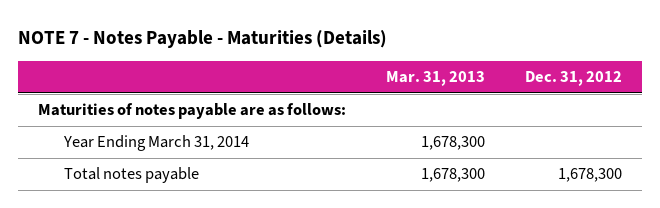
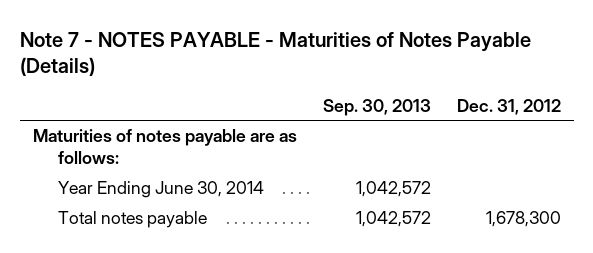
[18,30,388,49] NOTE 7 - Notes Payable - Maturities (Details) -> [19,31,531,77] Note 7 - NOTES PAYABLE - Maturities of Notes Payable (Details)
[385,71,485,87] Mar. 31, 2013 -> none
none -> [322,98,431,116] Sep. 30, 2013
[63,135,250,152] Year Ending March 31, 2014 -> [58,181,265,199] Year Ending June 30, 2014

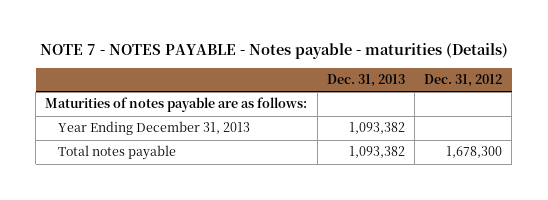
[19,31,531,77] Note 7 - NOTES PAYABLE - Maturities of Notes Payable (Details) -> [39,43,508,60] NOTE 7 - NOTES PAYABLE - Notes payable - maturities (Details)
[322,98,431,116] Sep. 30, 2013 -> none
none -> [326,74,405,88] Dec. 31, 2013
[58,181,265,199] Year Ending June 30, 2014 -> [57,121,250,136] Year Ending December 31, 2013

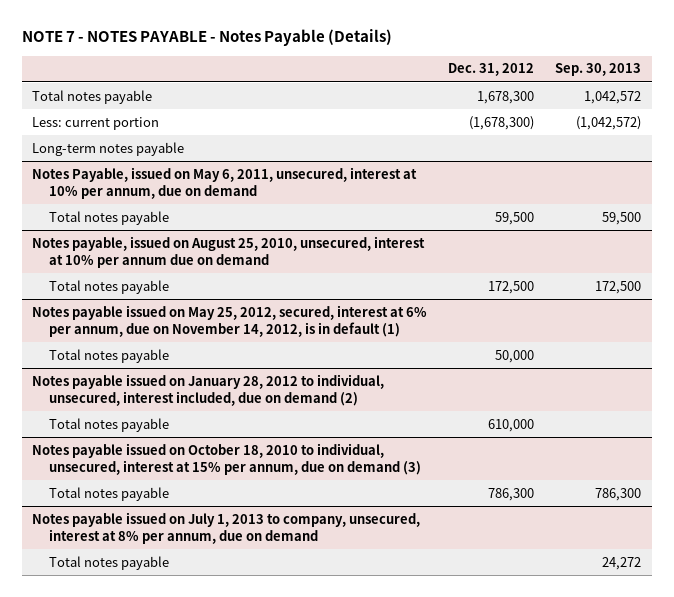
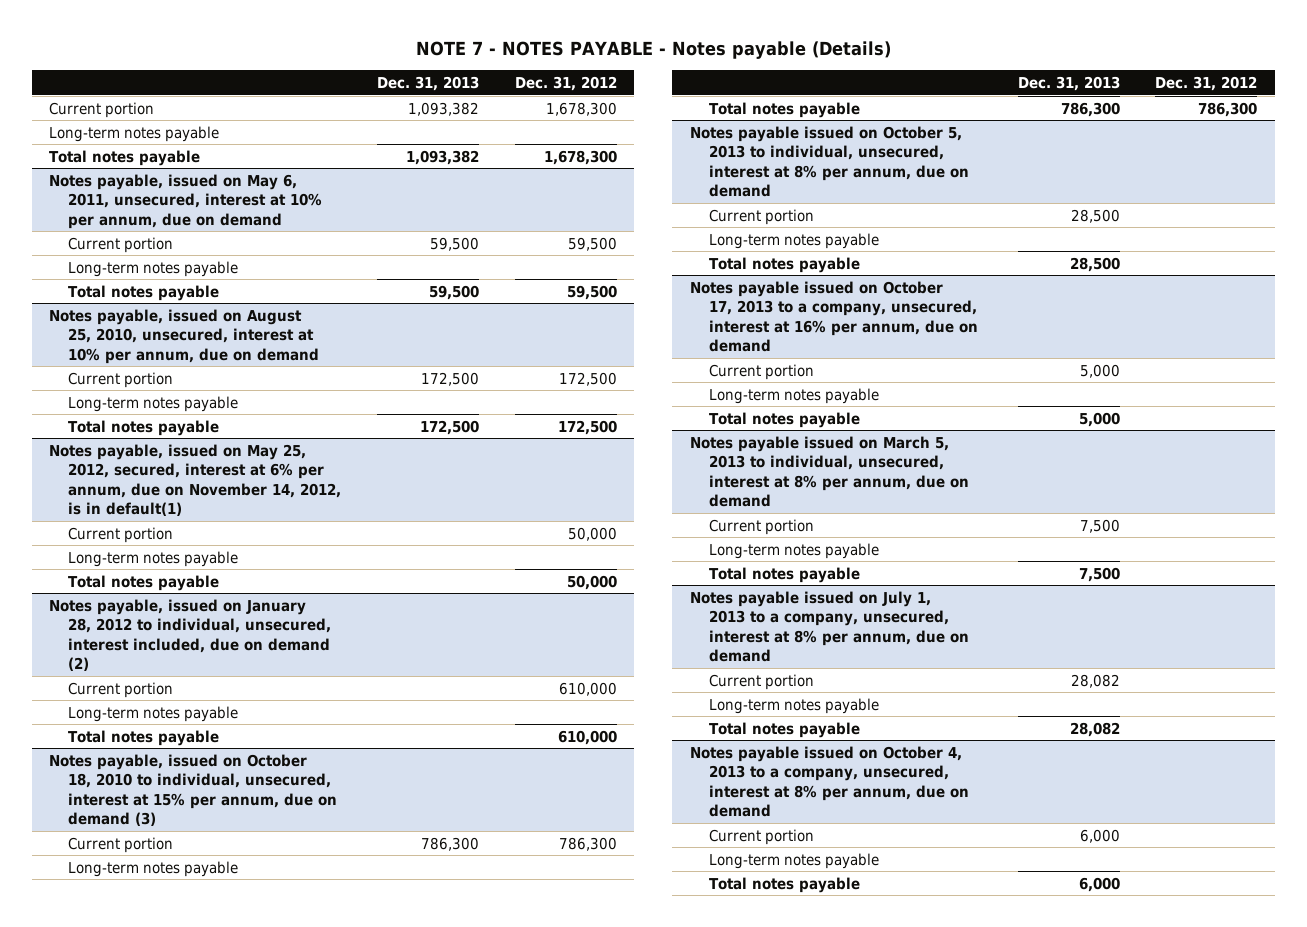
[21,29,392,47] NOTE 7 - NOTES PAYABLE - Notes Payable (Details) -> [416,41,892,60] NOTE 7 - NOTES PAYABLE - Notes payable (Details)
[555,63,642,77] Sep. 30, 2013 -> none
none -> [376,76,479,92] Dec. 31, 2013
[32,116,160,130] Less: current portion -> [49,101,155,118] Current portion
[469,115,535,130] (1,678,300) -> [545,101,617,116] 1,678,300
[32,89,153,104] Total notes payable -> [49,149,201,166] Total notes payable
[32,166,418,199] Notes Payable, issued on May 6, 2011, unsecured, interest at 10% per annum, due on demand -> [49,173,323,229] Notes payable, issued on May 6, 2011, unsecured, interest at 10% per annum, due on demand
none -> [68,236,174,253] Current portion
none -> [68,260,239,277] Long-term notes payable
[32,235,426,268] Notes payable, issued on August 25, 2010, unsecured, interest at 10% per annum due on demand -> [49,308,320,364] Notes payable, issued on August 25, 2010, unsecured, interest at 10% per annum, due on demand
none -> [68,371,174,388] Current portion
none -> [68,395,239,412] Long-term notes payable
[32,304,428,337] Notes payable issued on May 25, 2012, secured, interest at 6% per annum, due on November 14, 2012, is in default (1) -> [49,443,342,517] Notes payable, issued on May 25, 2012, secured, interest at 6% per annum, due on November 14, 2012, is in default(1)
none -> [68,526,174,543] Current portion
none -> [68,550,239,567] Long-term notes payable
[32,373,385,406] Notes payable issued on January 28, 2012 to individual, unsecured, interest included, due on demand (2) -> [49,598,332,672] Notes payable, issued on January 28, 2012 to individual, unsecured, interest included, due on demand (2)
none -> [68,681,174,698] Current portion
none -> [68,705,239,722] Long-term notes payable
[32,442,422,475] Notes payable issued on October 18, 2010 to individual, unsecured, interest at 15% per annum, due on demand (3) -> [49,753,338,827] Notes payable, issued on October 18, 2010 to individual, unsecured, interest at 15% per annum, due on demand (3)
none -> [68,836,174,853] Current portion
none -> [68,860,239,877] Long-term notes payable
none -> [690,125,970,198] Notes payable issued on October 5, 2013 to individual, unsecured, interest at 8% per annum, due on demand
none -> [709,208,815,225] Current portion
none -> [709,232,880,249] Long-term notes payable
none -> [709,256,861,273] Total notes payable
none -> [690,280,979,353] Notes payable issued on October 17, 2013 to a company, unsecured, interest at 16% per annum, due on demand
none -> [709,363,815,380] Current portion
none -> [709,387,880,404] Long-term notes payable
none -> [709,411,861,428] Total notes payable
none -> [690,435,970,508] Notes payable issued on March 5, 2013 to individual, unsecured, interest at 8% per annum, due on demand
none -> [709,518,815,535] Current portion
none -> [709,542,880,559] Long-term notes payable
none -> [709,566,861,583] Total notes payable
[32,511,421,544] Notes payable issued on July 1, 2013 to company, unsecured, interest at 8% per annum, due on demand -> [690,590,970,663] Notes payable issued on July 1, 2013 to a company, unsecured, interest at 8% per annum, due on demand
none -> [709,673,815,690] Current portion
none -> [709,697,880,714] Long-term notes payable
none -> [690,745,970,818] Notes payable issued on October 4, 2013 to a company, unsecured, interest at 8% per annum, due on demand
none -> [709,828,815,845] Current portion
none -> [709,852,880,869] Long-term notes payable
none -> [709,876,861,893] Total notes payable

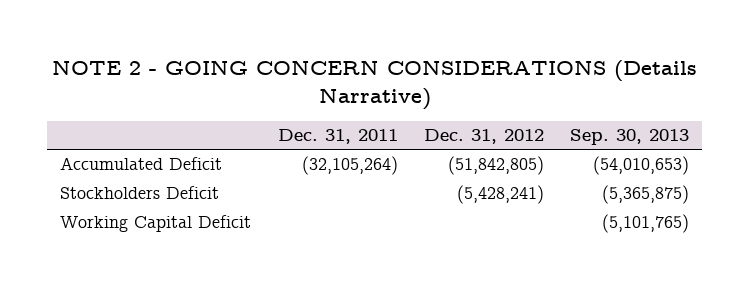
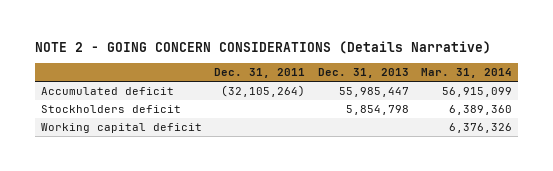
[423,129,544,145] Dec. 31, 2012 -> none
[570,129,690,146] Sep. 30, 2013 -> none
none -> [317,68,409,79] Dec. 31, 2013
none -> [420,68,512,79] Mar. 31, 2014
[60,157,223,171] Accumulated Deficit -> [40,87,174,96] Accumulated deficit
[60,186,220,200] Stockholders Deficit -> [40,105,181,114] Stockholders deficit
[60,215,252,233] Working Capital Deficit -> [40,123,202,134] Working capital deficit

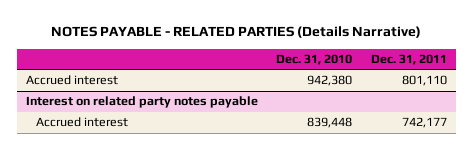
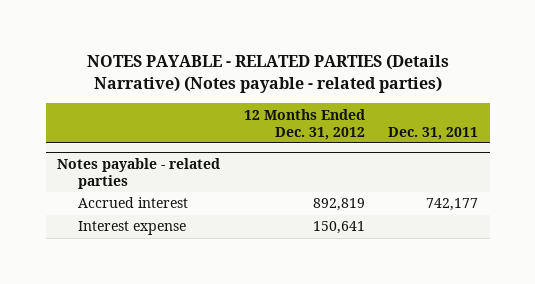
[51,26,422,39] NOTES PAYABLE - RELATED PARTIES (Details Narrative) -> [86,54,449,94] NOTES PAYABLE - RELATED PARTIES (Details Narrative) (Notes payable - related parties)
[276,54,353,66] Dec. 31, 2010 -> none
none -> [243,108,365,140] 12 Months Ended Dec. 31, 2012
[26,75,119,86] Accrued interest -> none
[26,96,259,109] Interest on related party notes payable -> [57,157,221,189] Notes payable - related parties
none -> [78,221,187,236] Interest expense

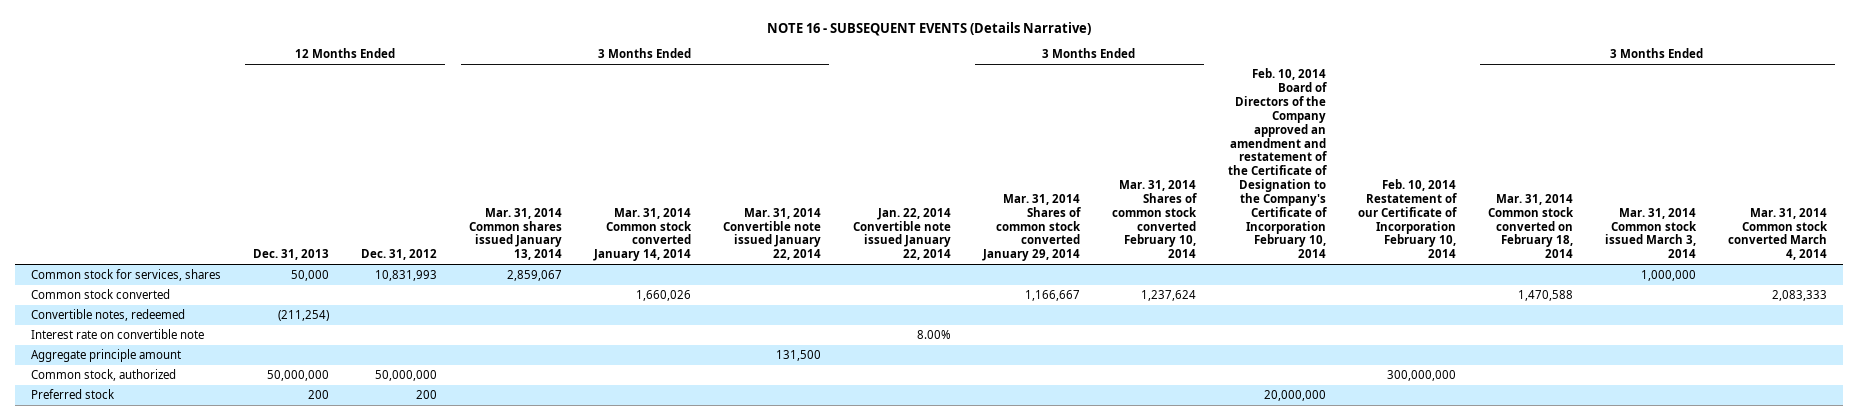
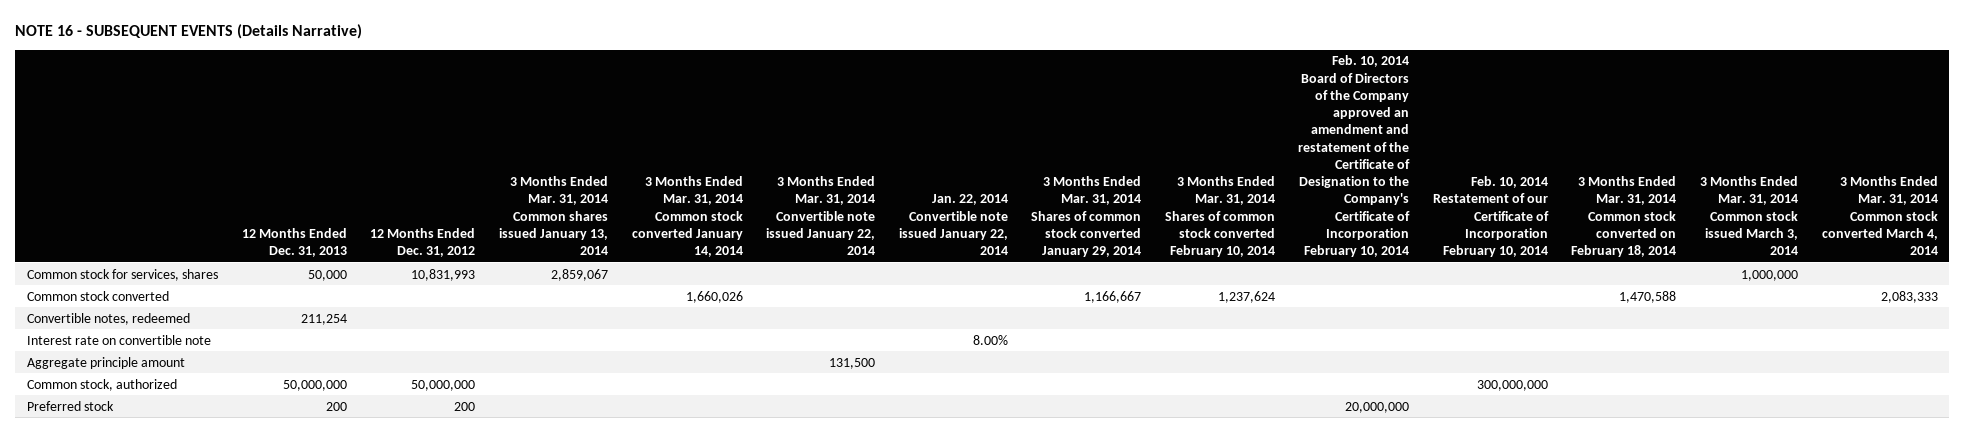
[278,310,330,322] (211,254) -> [300,313,347,325] 211,254

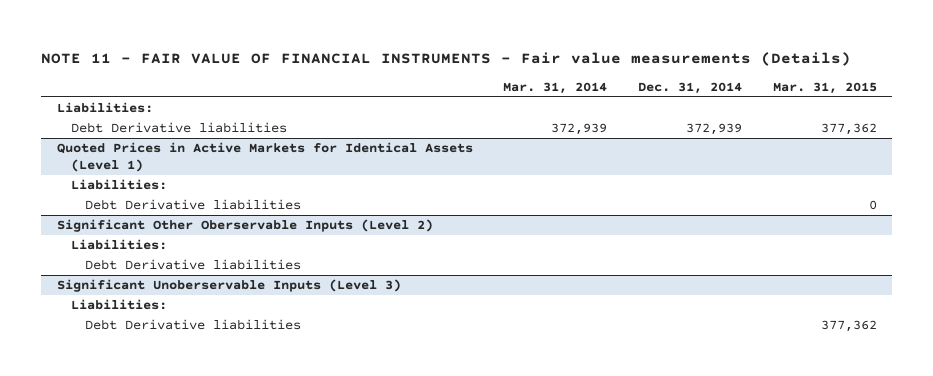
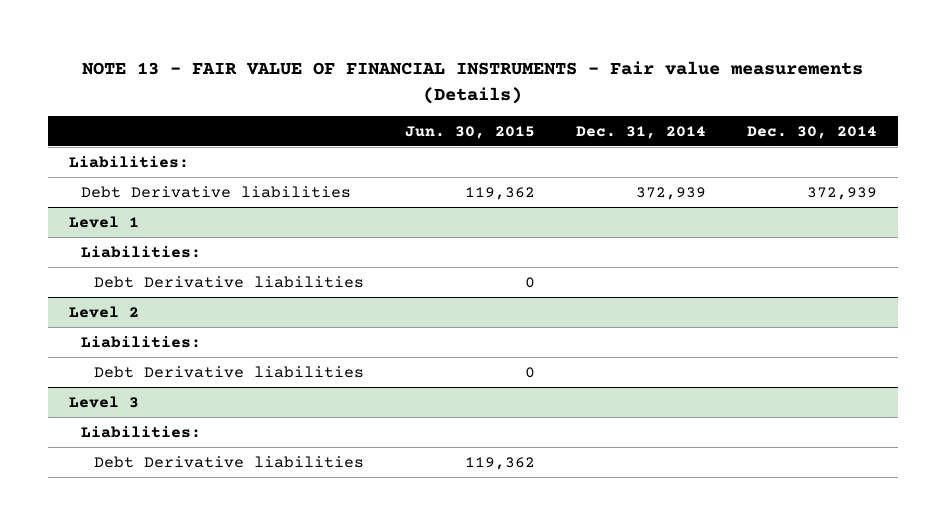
[41,51,852,66] NOTE 11 - FAIR VALUE OF FINANCIAL INSTRUMENTS - Fair value measurements (Details) -> [81,60,863,104] NOTE 13 - FAIR VALUE OF FINANCIAL INSTRUMENTS - Fair value measurements (Details)
[503,81,608,94] Mar. 31, 2014 -> none
[772,81,877,94] Mar. 31, 2015 -> none
none -> [404,125,535,139] Jun. 30, 2015
none -> [747,125,878,139] Dec. 30, 2014
[56,142,473,172] Quoted Prices in Active Markets for Identical Assets (Level 1) -> [68,215,139,228] Level 1
[56,219,433,233] Significant Other Oberservable Inputs (Level 2) -> [68,305,139,318] Level 2
[56,279,401,293] Significant Unoberservable Inputs (Level 3) -> [68,395,139,408] Level 3

